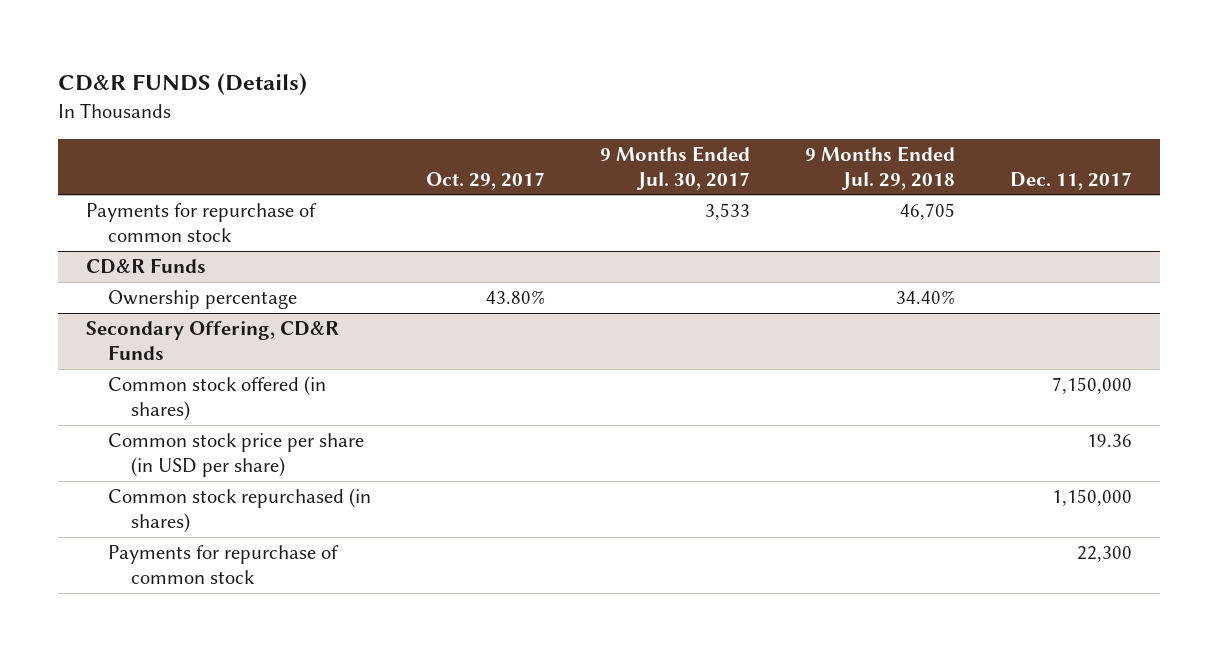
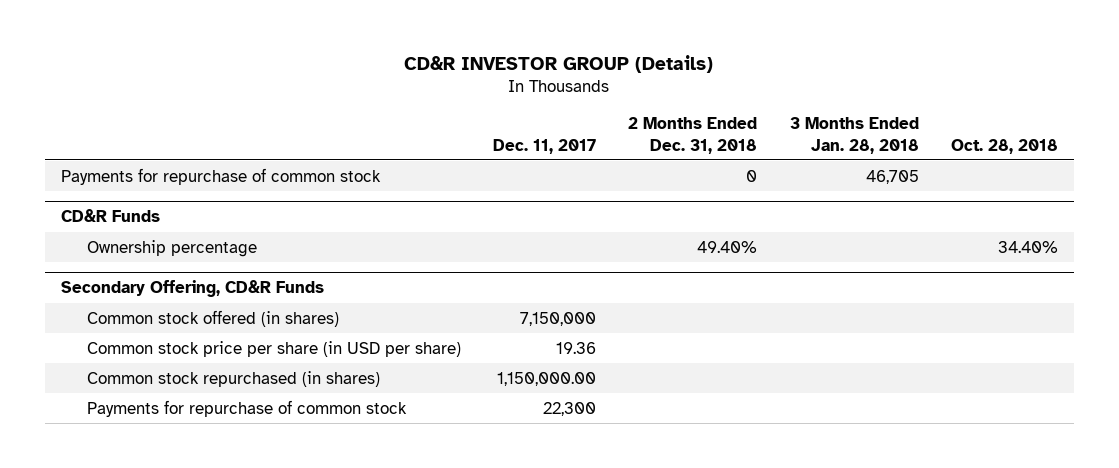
[58,73,308,96] CD&R FUNDS (Details) -> [404,55,714,74] CD&R INVESTOR GROUP (Details)
[426,171,546,190] Oct. 29, 2017 -> none
[600,146,751,190] 9 Months Ended Jul. 30, 2017 -> none
[805,146,956,190] 9 Months Ended Jul. 29, 2018 -> none
none -> [628,117,758,154] 2 Months Ended Dec. 31, 2018
none -> [789,117,919,154] 3 Months Ended Jan. 28, 2018
none -> [950,138,1058,154] Oct. 28, 2018
[1052,489,1133,507] 1,150,000 -> [497,371,597,386] 1,150,000.00

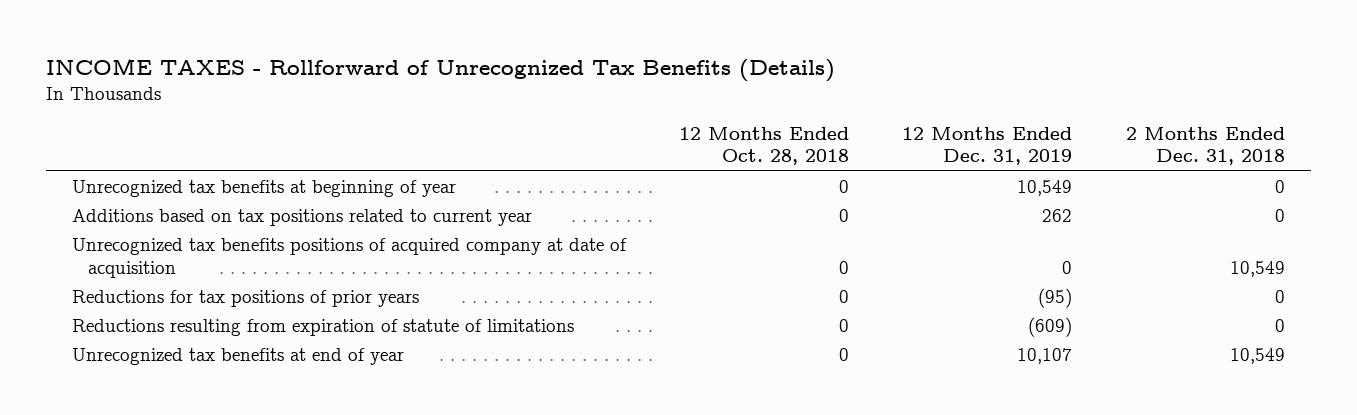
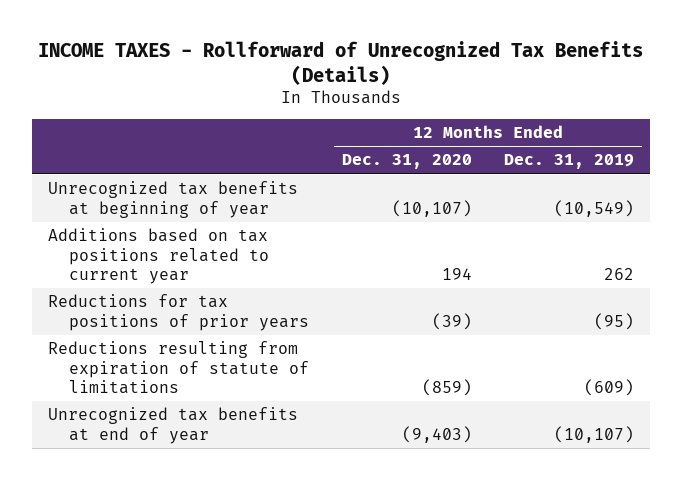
[679,126,850,166] 12 Months Ended Oct. 28, 2018 -> none
[1125,126,1285,166] 2 Months Ended Dec. 31, 2018 -> none
none -> [341,154,472,170] Dec. 31, 2020
[1017,180,1073,197] 10,549 -> [554,199,635,217] (10,549)
[72,238,628,278] Unrecognized tax benefits positions of acquired company at date of acquisition -> none
[1017,348,1073,365] 10,107 -> [554,425,635,443] (10,107)

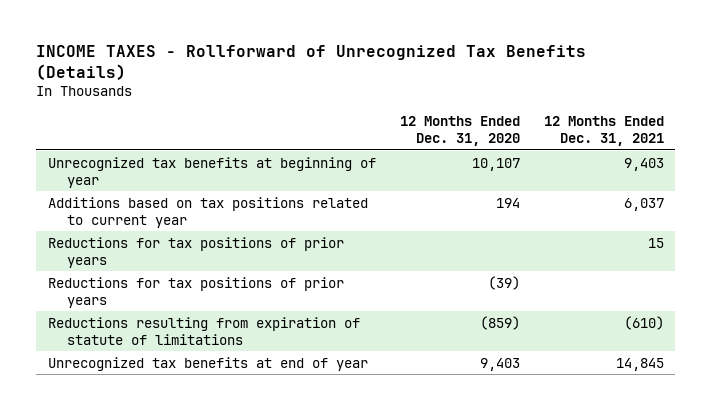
[504,154,635,170] Dec. 31, 2019 -> none
none -> [543,115,664,146] 12 Months Ended Dec. 31, 2021
[391,199,472,217] (10,107) -> [471,157,520,171] 10,107
none -> [48,236,345,268] Reductions for tax positions of prior years
[401,425,472,443] (9,403) -> [479,357,520,371] 9,403

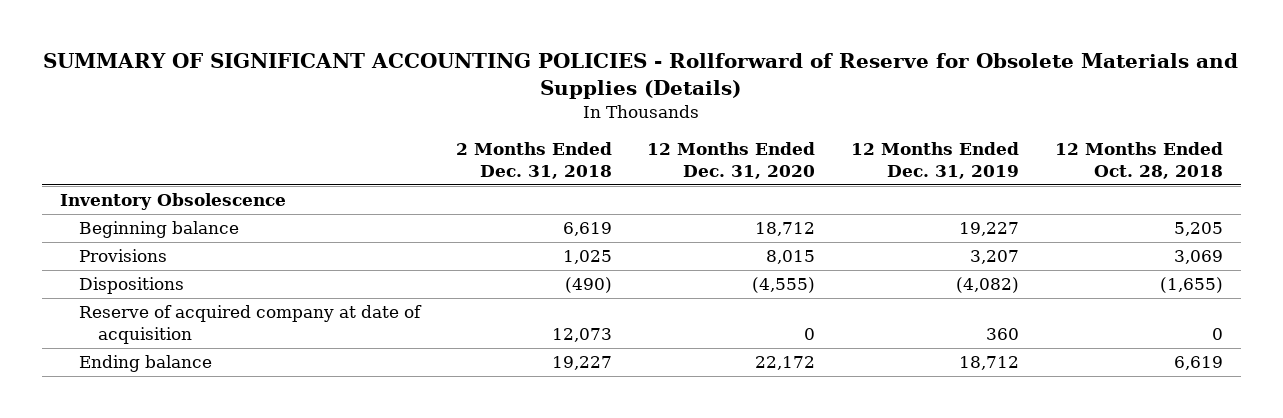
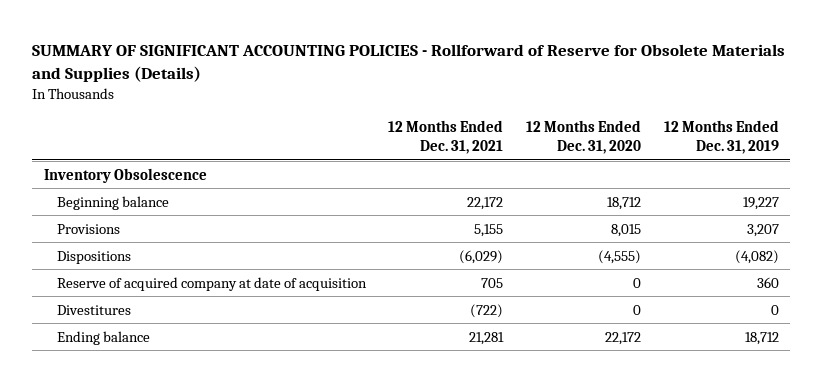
[455,141,612,179] 2 Months Ended Dec. 31, 2018 -> none
[1054,141,1223,179] 12 Months Ended Oct. 28, 2018 -> none
none -> [388,120,504,155] 12 Months Ended Dec. 31, 2021
none -> [56,304,131,315] Divestitures

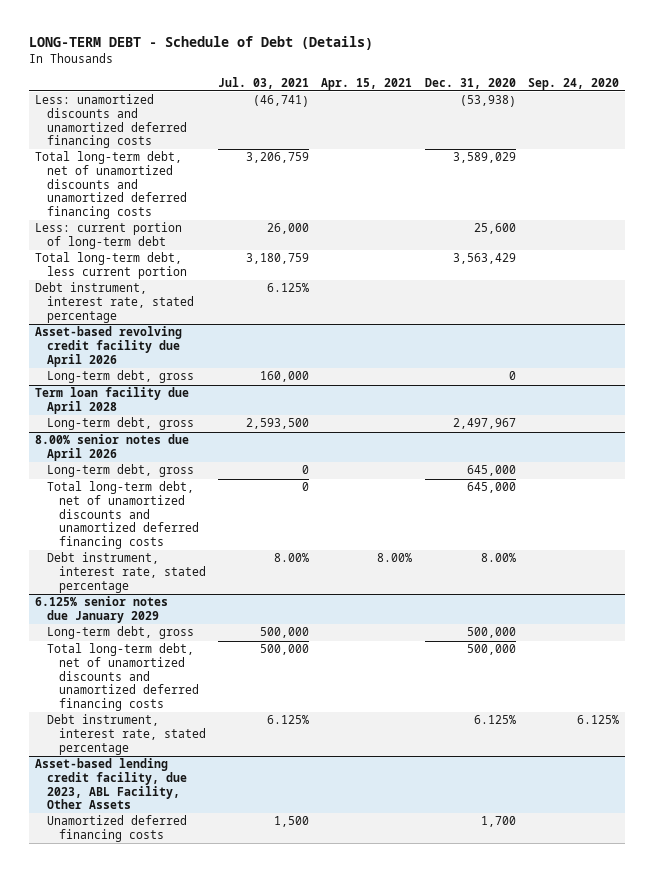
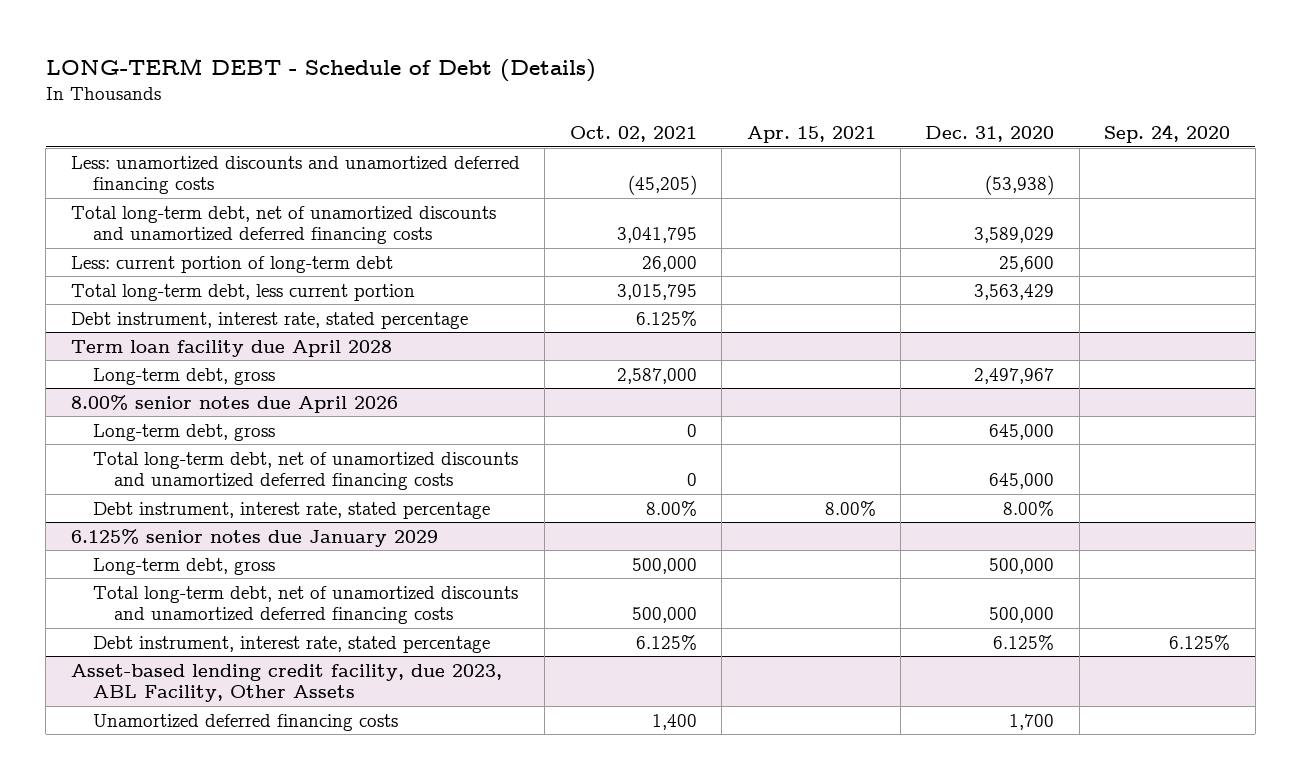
[218,76,310,89] Jul. 03, 2021 -> none
none -> [569,126,697,143] Oct. 02, 2021
[34,326,182,367] Asset-based revolving credit facility due April 2026 -> none
[46,370,194,384] Long-term debt, gross -> none

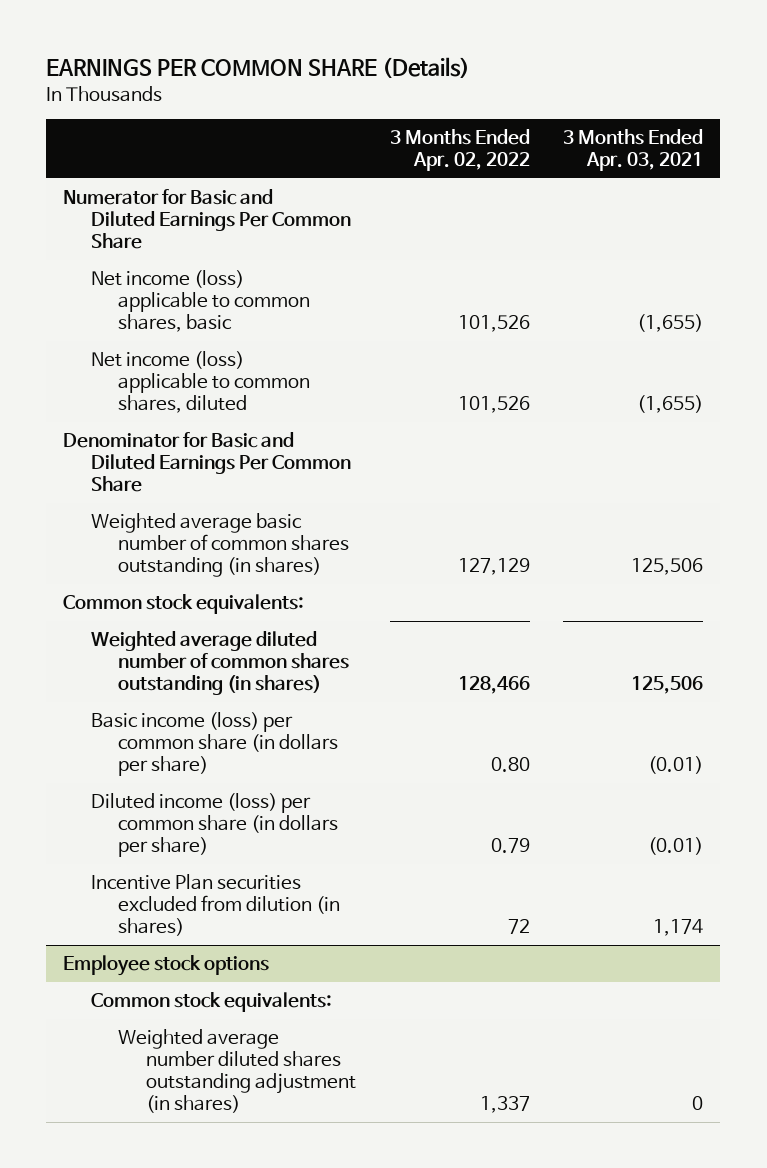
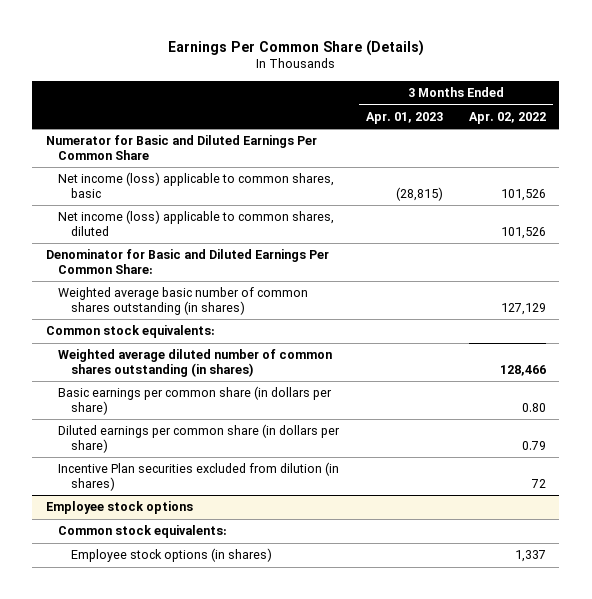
[46,57,471,79] EARNINGS PER COMMON SHARE (Details) -> [167,39,424,56] Earnings Per Common Share (Details)
[563,129,704,172] 3 Months Ended Apr. 03, 2021 -> none
none -> [365,111,443,124] Apr. 01, 2023
[63,431,351,493] Denominator for Basic and Diluted Earnings Per Common Share -> [45,249,329,274] Denominator for Basic and Diluted Earnings Per Common Share:
[90,711,339,777] Basic income (loss) per common share (in dollars per share) -> [58,386,333,415] Basic earnings per common share (in dollars per share)
[90,792,339,858] Diluted income (loss) per common share (in dollars per share) -> [58,424,341,453] Diluted earnings per common share (in dollars per share)
[118,1028,357,1114] Weighted average number diluted shares outstanding adjustment (in shares) -> [70,548,272,563] Employee stock options (in shares)

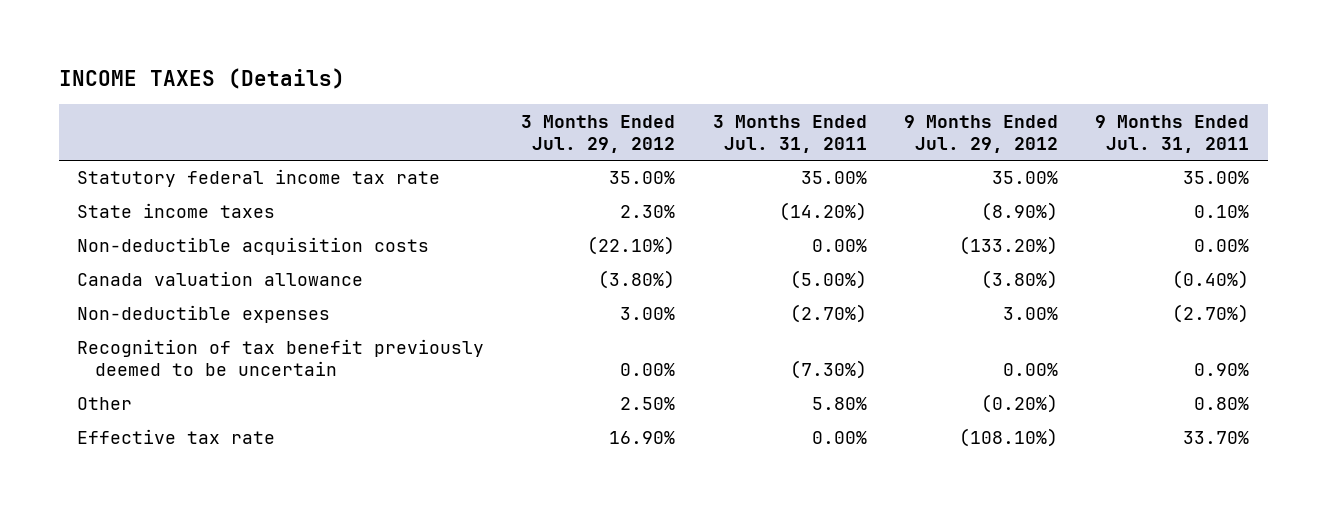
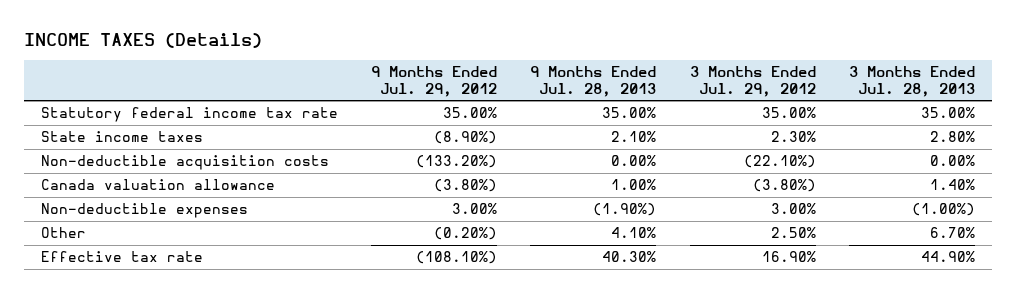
[712,114,867,153] 3 Months Ended Jul. 31, 2011 -> none
[1095,114,1250,153] 9 Months Ended Jul. 31, 2011 -> none
none -> [530,66,657,97] 9 Months Ended Jul. 28, 2013
none -> [848,66,975,97] 3 Months Ended Jul. 28, 2013
[77,339,485,377] Recognition of tax benefit previously deemed to be uncertain -> none

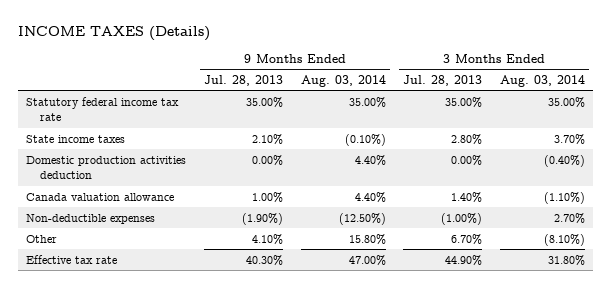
[371,66,498,97] 9 Months Ended Jul. 29, 2012 -> none
[689,66,816,97] 3 Months Ended Jul. 29, 2012 -> none
none -> [300,74,386,87] Aug. 03, 2014
none -> [499,74,585,87] Aug. 03, 2014
[40,155,329,171] Non-deductible acquisition costs -> none
none -> [26,155,187,180] Domestic production activities deduction

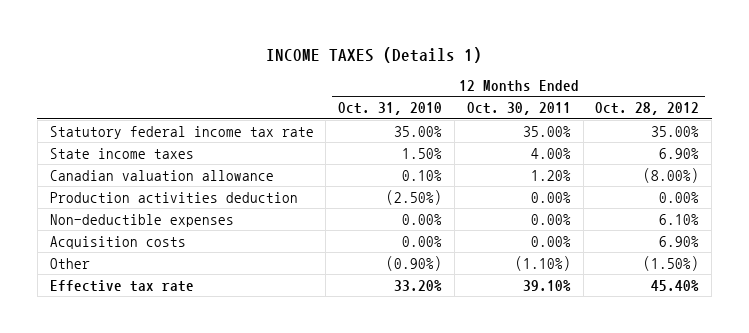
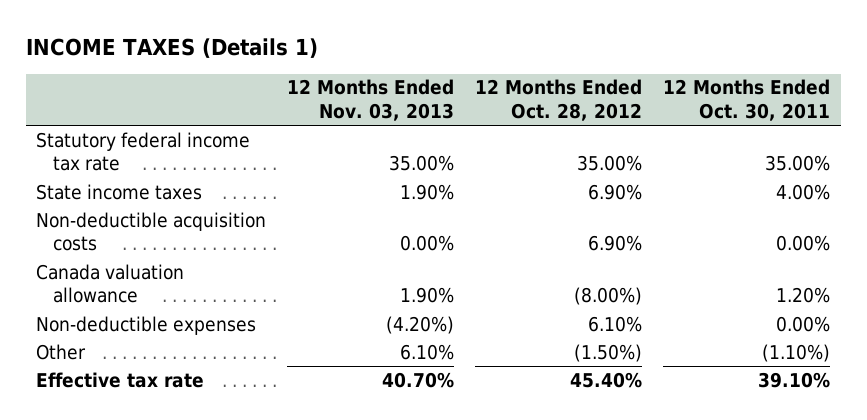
[338,102,443,116] Oct. 31, 2010 -> none
none -> [287,79,455,121] 12 Months Ended Nov. 03, 2013
[49,191,298,203] Production activities deduction -> none
none -> [36,211,267,252] Non-deductible acquisition costs
[49,169,274,181] Canadian valuation allowance -> [36,263,185,304] Canada valuation allowance
[49,235,186,249] Acquisition costs -> none

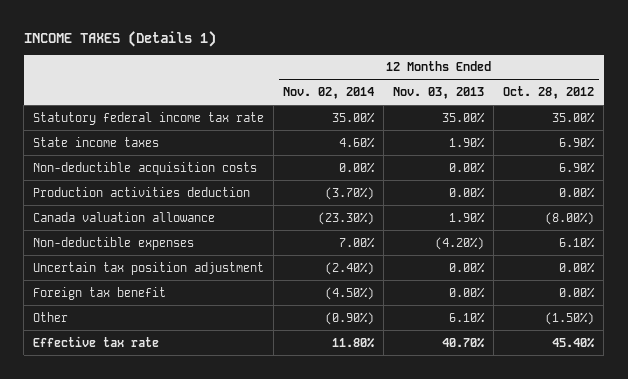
[663,79,831,121] 12 Months Ended Oct. 30, 2011 -> none
none -> [283,86,375,99] Nov. 02, 2014
none -> [33,186,251,197] Production activities deduction
none -> [33,261,265,275] Uncertain tax position adjustment
none -> [33,286,167,300] Foreign tax benefit

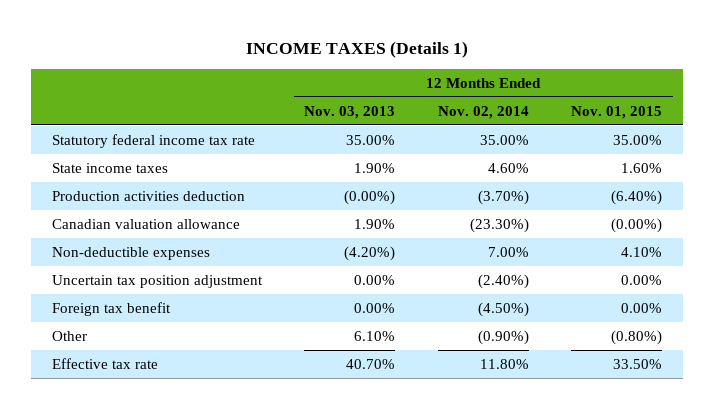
[503,85,595,99] Oct. 28, 2012 -> none
none -> [571,105,663,119] Nov. 01, 2015
[33,161,258,175] Non-deductible acquisition costs -> none
[449,186,486,198] 0.00% -> [344,189,396,205] (0.00%)
[33,211,216,222] Canada valuation allowance -> [51,218,240,229] Canadian valuation allowance

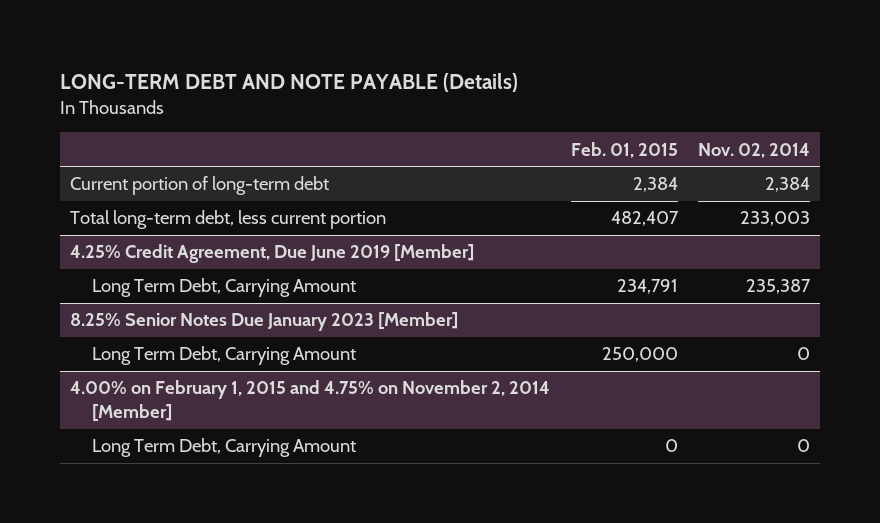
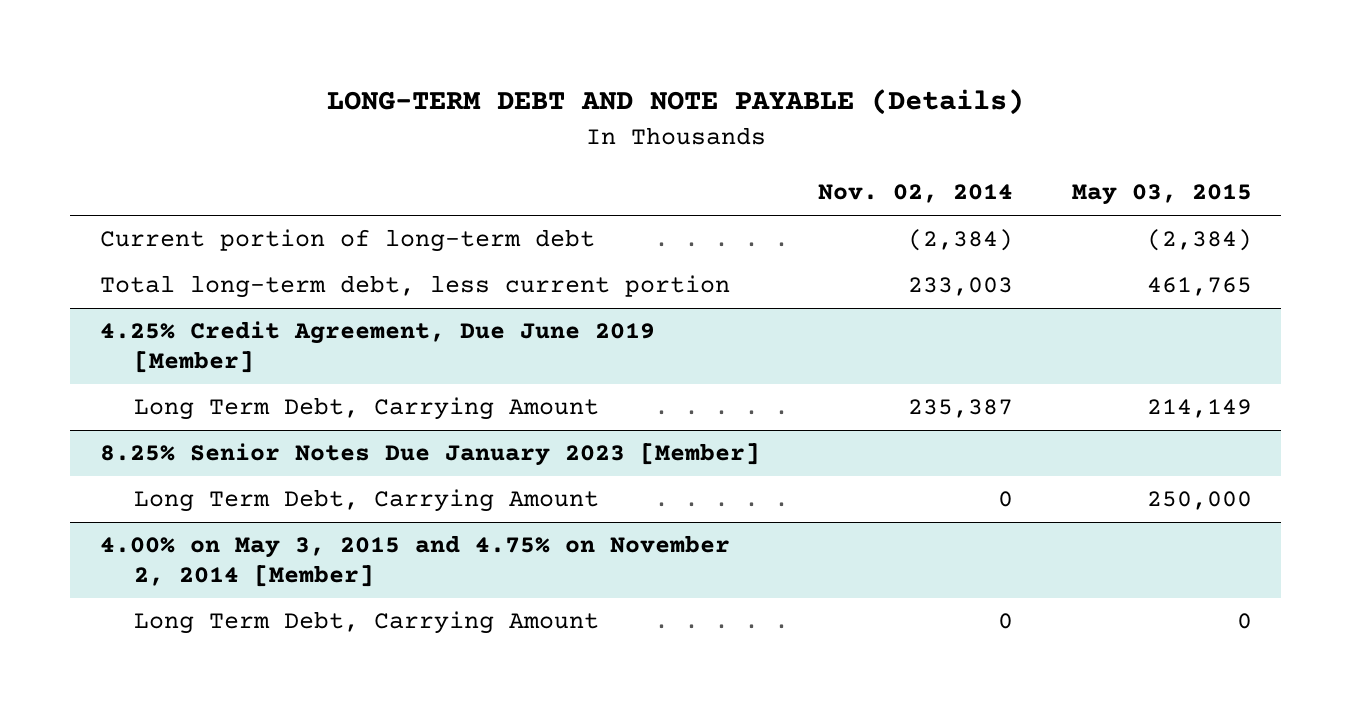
[570,141,678,158] Feb. 01, 2015 -> none
none -> [1071,184,1252,206] May 03, 2015
[764,177,810,193] 2,384 -> [908,229,1014,252] (2,384)
[70,380,551,422] 4.00% on February 1, 2015 and 4.75% on November 2, 2014 [Member] -> [99,535,730,588] 4.00% on May 3, 2015 and 4.75% on November 2, 2014 [Member]

